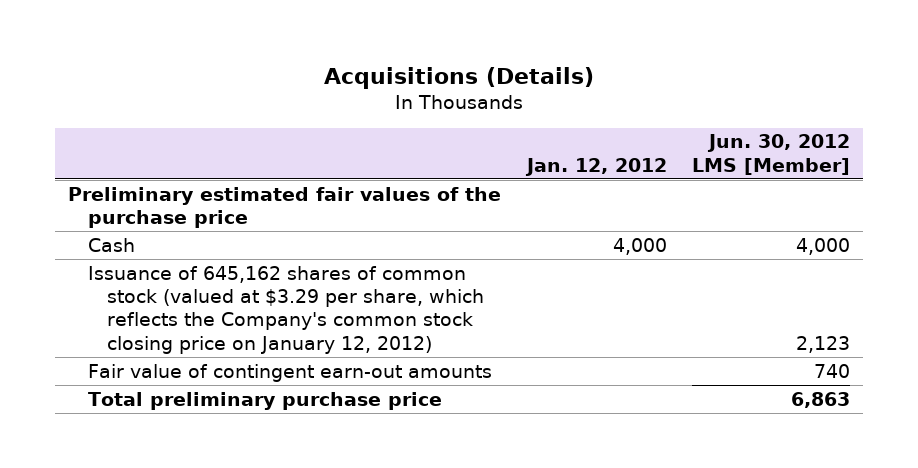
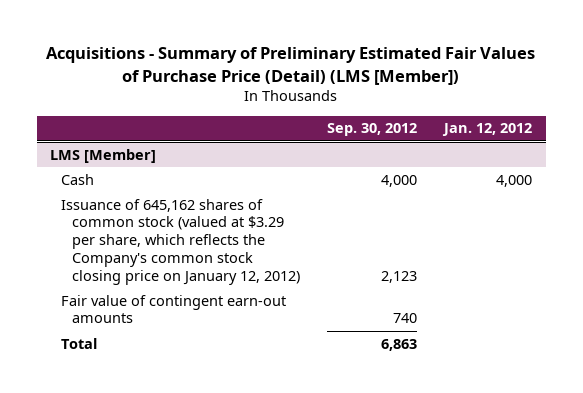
[324,67,595,90] Acquisitions (Details) -> [46,47,536,85] Acquisitions - Summary of Preliminary Estimated Fair Values of Purchase Price (Detail) (LMS [Member])
[692,134,851,175] Jun. 30, 2012 LMS [Member] -> none
none -> [327,123,418,137] Sep. 30, 2012
[68,186,502,229] Preliminary estimated fair values of the purchase price -> none
none -> [50,148,157,163] LMS [Member]
[87,391,442,410] Total preliminary purchase price -> [61,337,98,349] Total

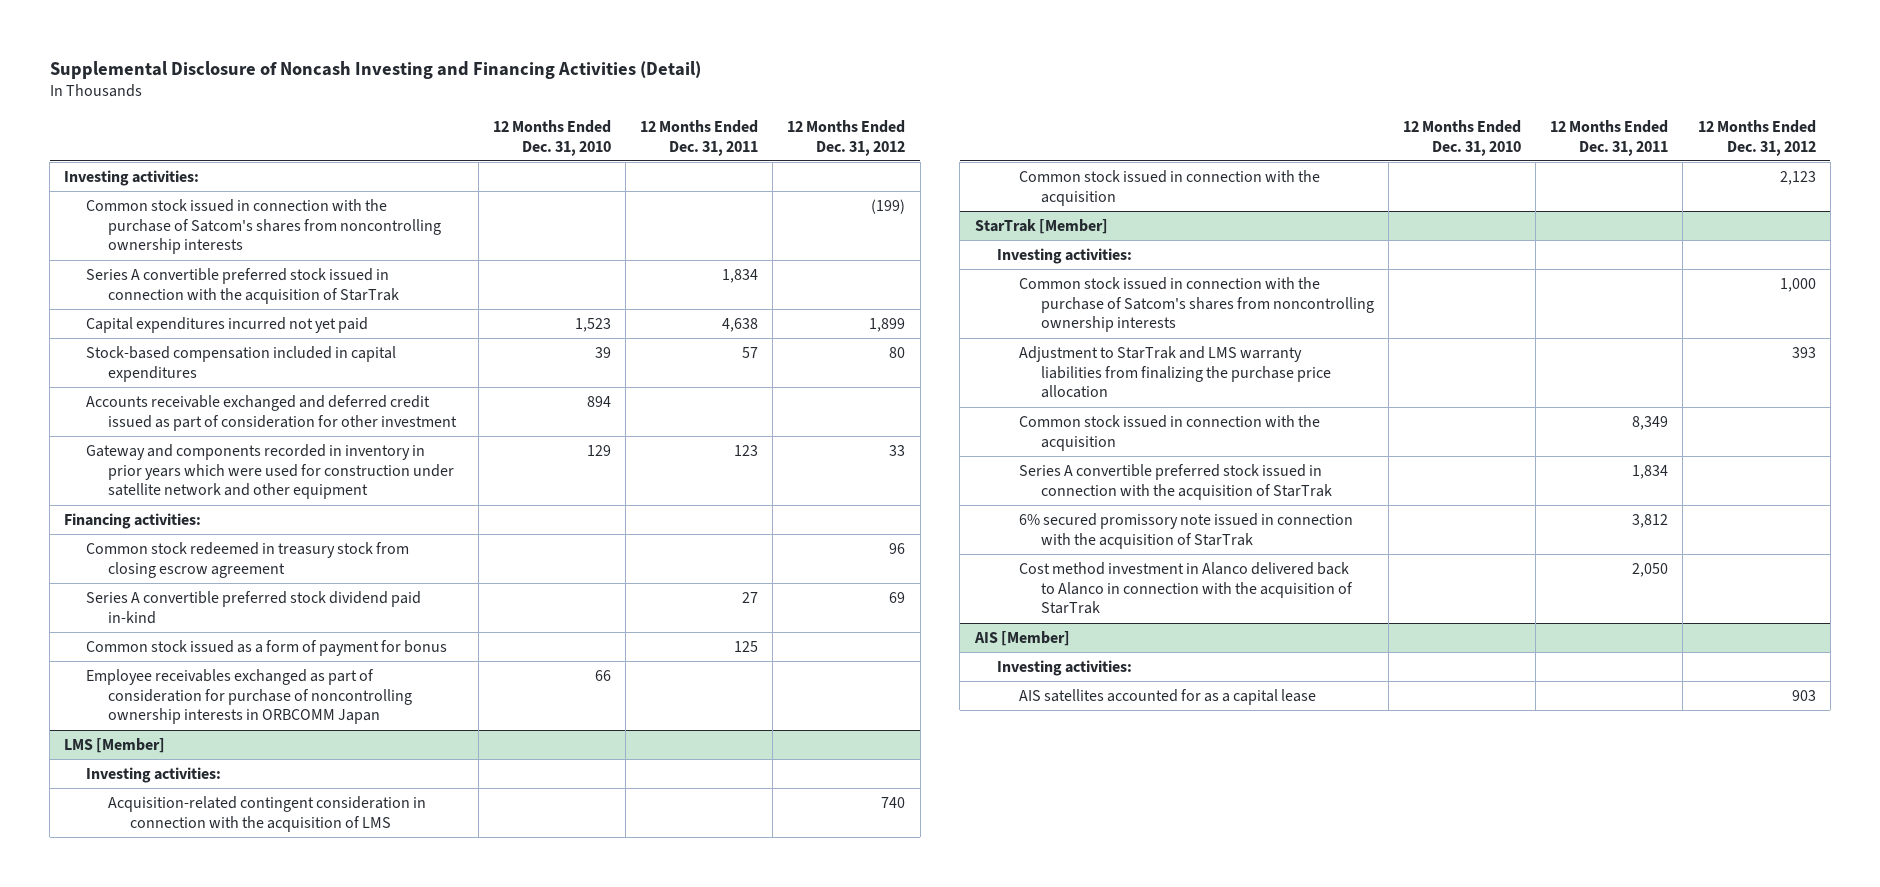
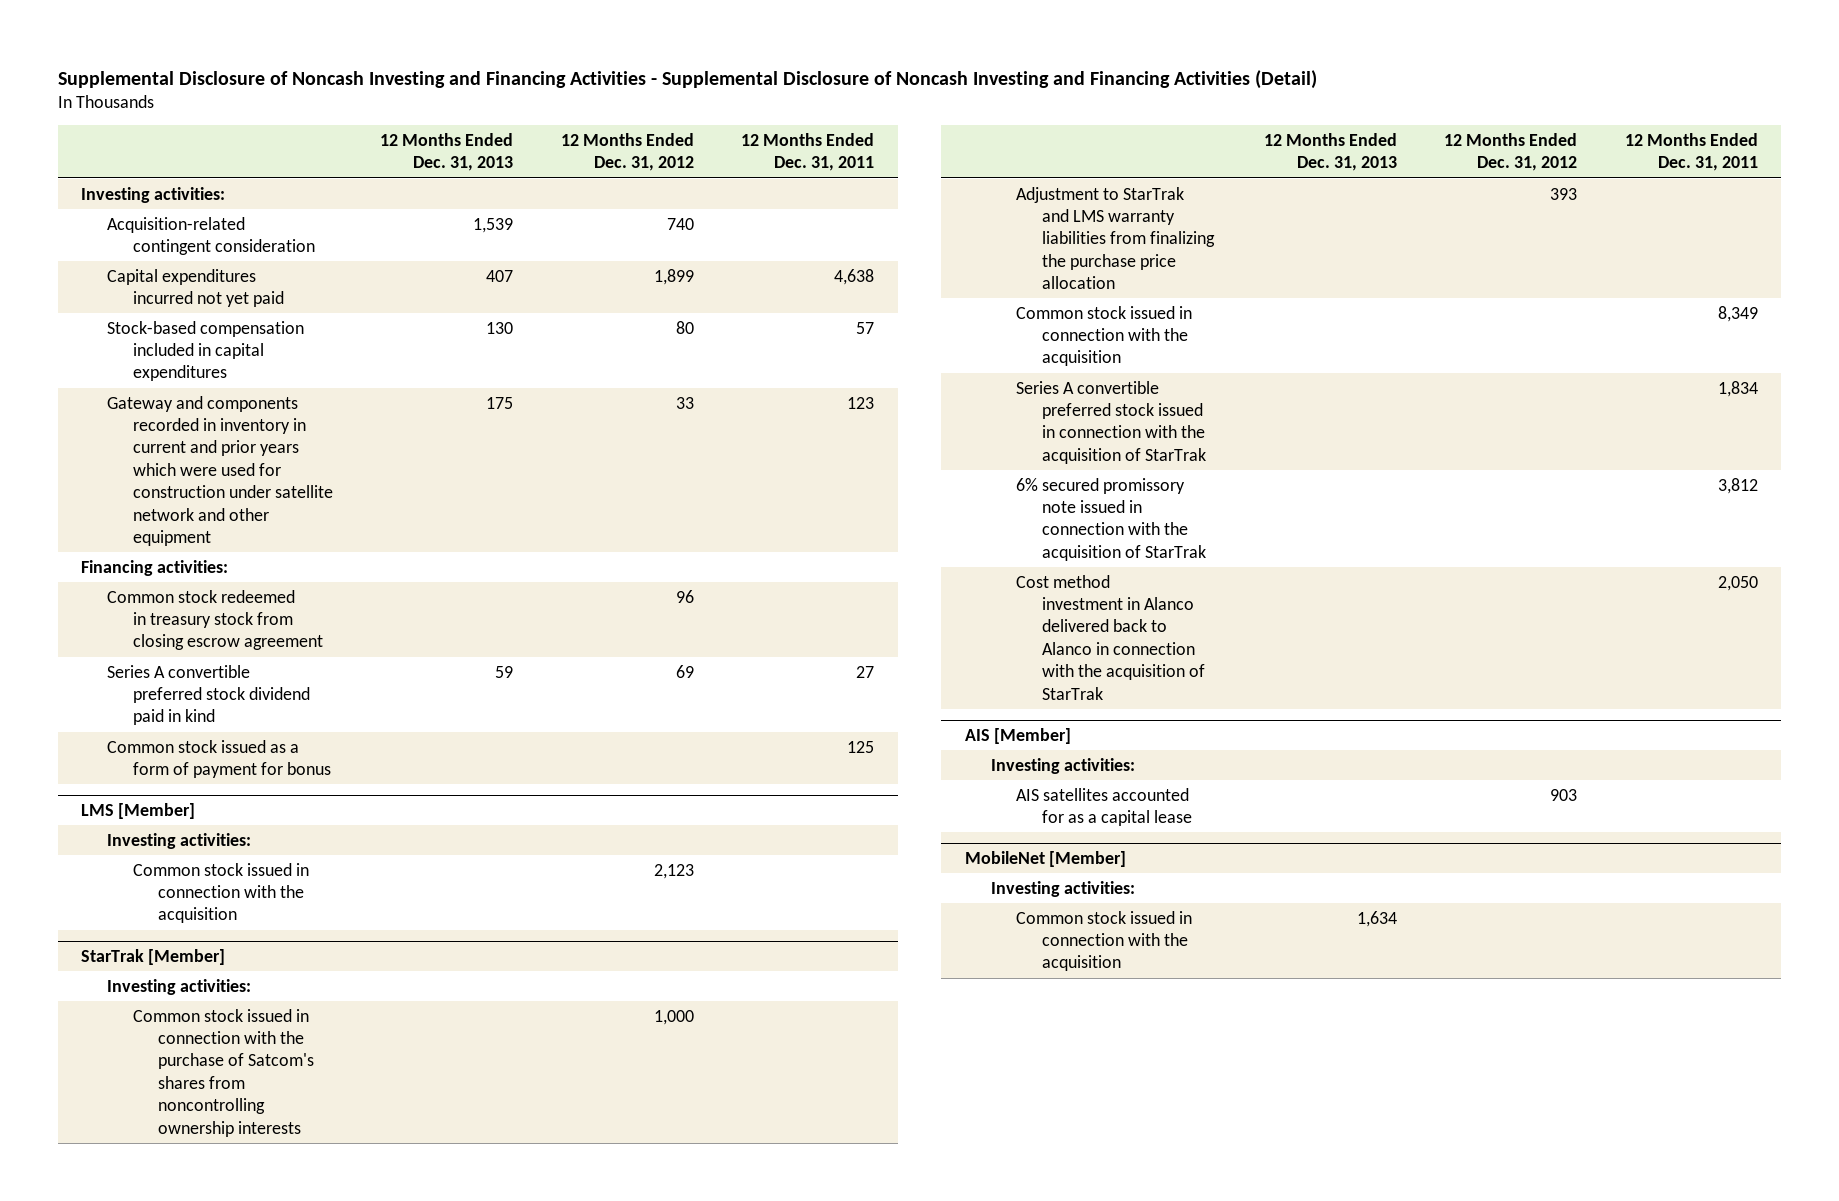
[49,60,701,79] Supplemental Disclosure of Noncash Investing and Financing Activities (Detail) -> [57,69,1317,89] Supplemental Disclosure of Noncash Investing and Financing Activities - Supplemental Disclosure of Noncash Investing and Financing Activities (Detail)
[492,119,611,156] 12 Months Ended Dec. 31, 2010 -> none
none -> [380,132,514,172] 12 Months Ended Dec. 31, 2013
[86,198,442,255] Common stock issued in connection with the purchase of Satcom's shares from noncontrolling ownership interests -> none
[86,267,400,304] Series A convertible preferred stock issued in connection with the acquisition of StarTrak -> none
none -> [107,216,315,255] Acquisition-related contingent consideration
[86,394,458,431] Accounts receivable exchanged and deferred credit issued as part of consideration for other investment -> none
[86,443,455,500] Gateway and components recorded in inventory in prior years which were used for construction under satellite network and other equipment -> [107,395,333,546] Gateway and components recorded in inventory in current and prior years which were used for construction under satellite network and other equipment
[86,590,422,624] Series A convertible preferred stock dividend paid in-kind -> [107,664,310,726] Series A convertible preferred stock dividend paid in kind
[86,668,413,725] Employee receivables exchanged as part of consideration for purchase of noncontrolling ownership interests in ORBCOMM Japan -> none
[108,795,427,832] Acquisition-related contingent consideration in connection with the acquisition of LMS -> none
none -> [965,850,1127,867] MobileNet [Member]
none -> [990,880,1135,897] Investing activities:
none -> [1016,910,1193,972] Common stock issued in connection with the acquisition

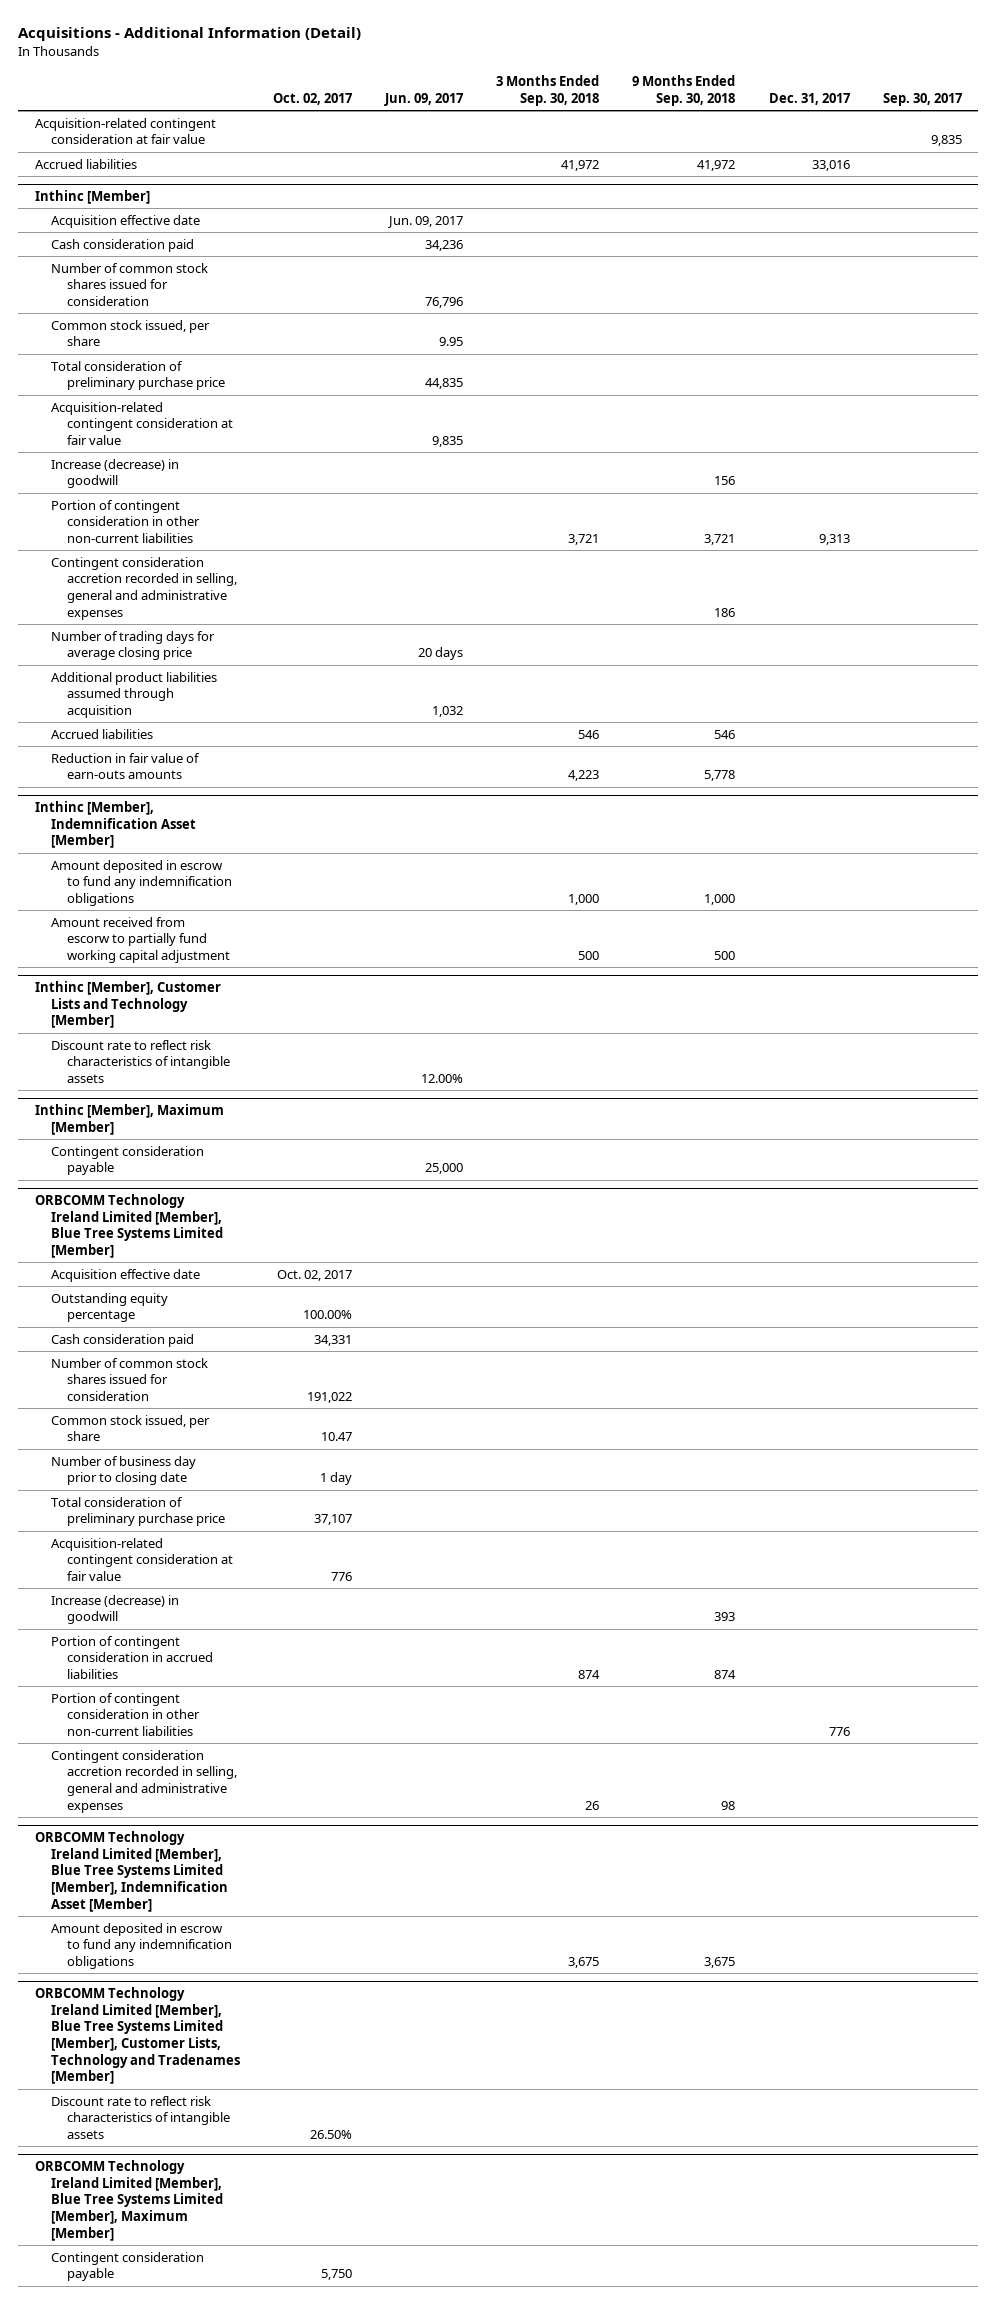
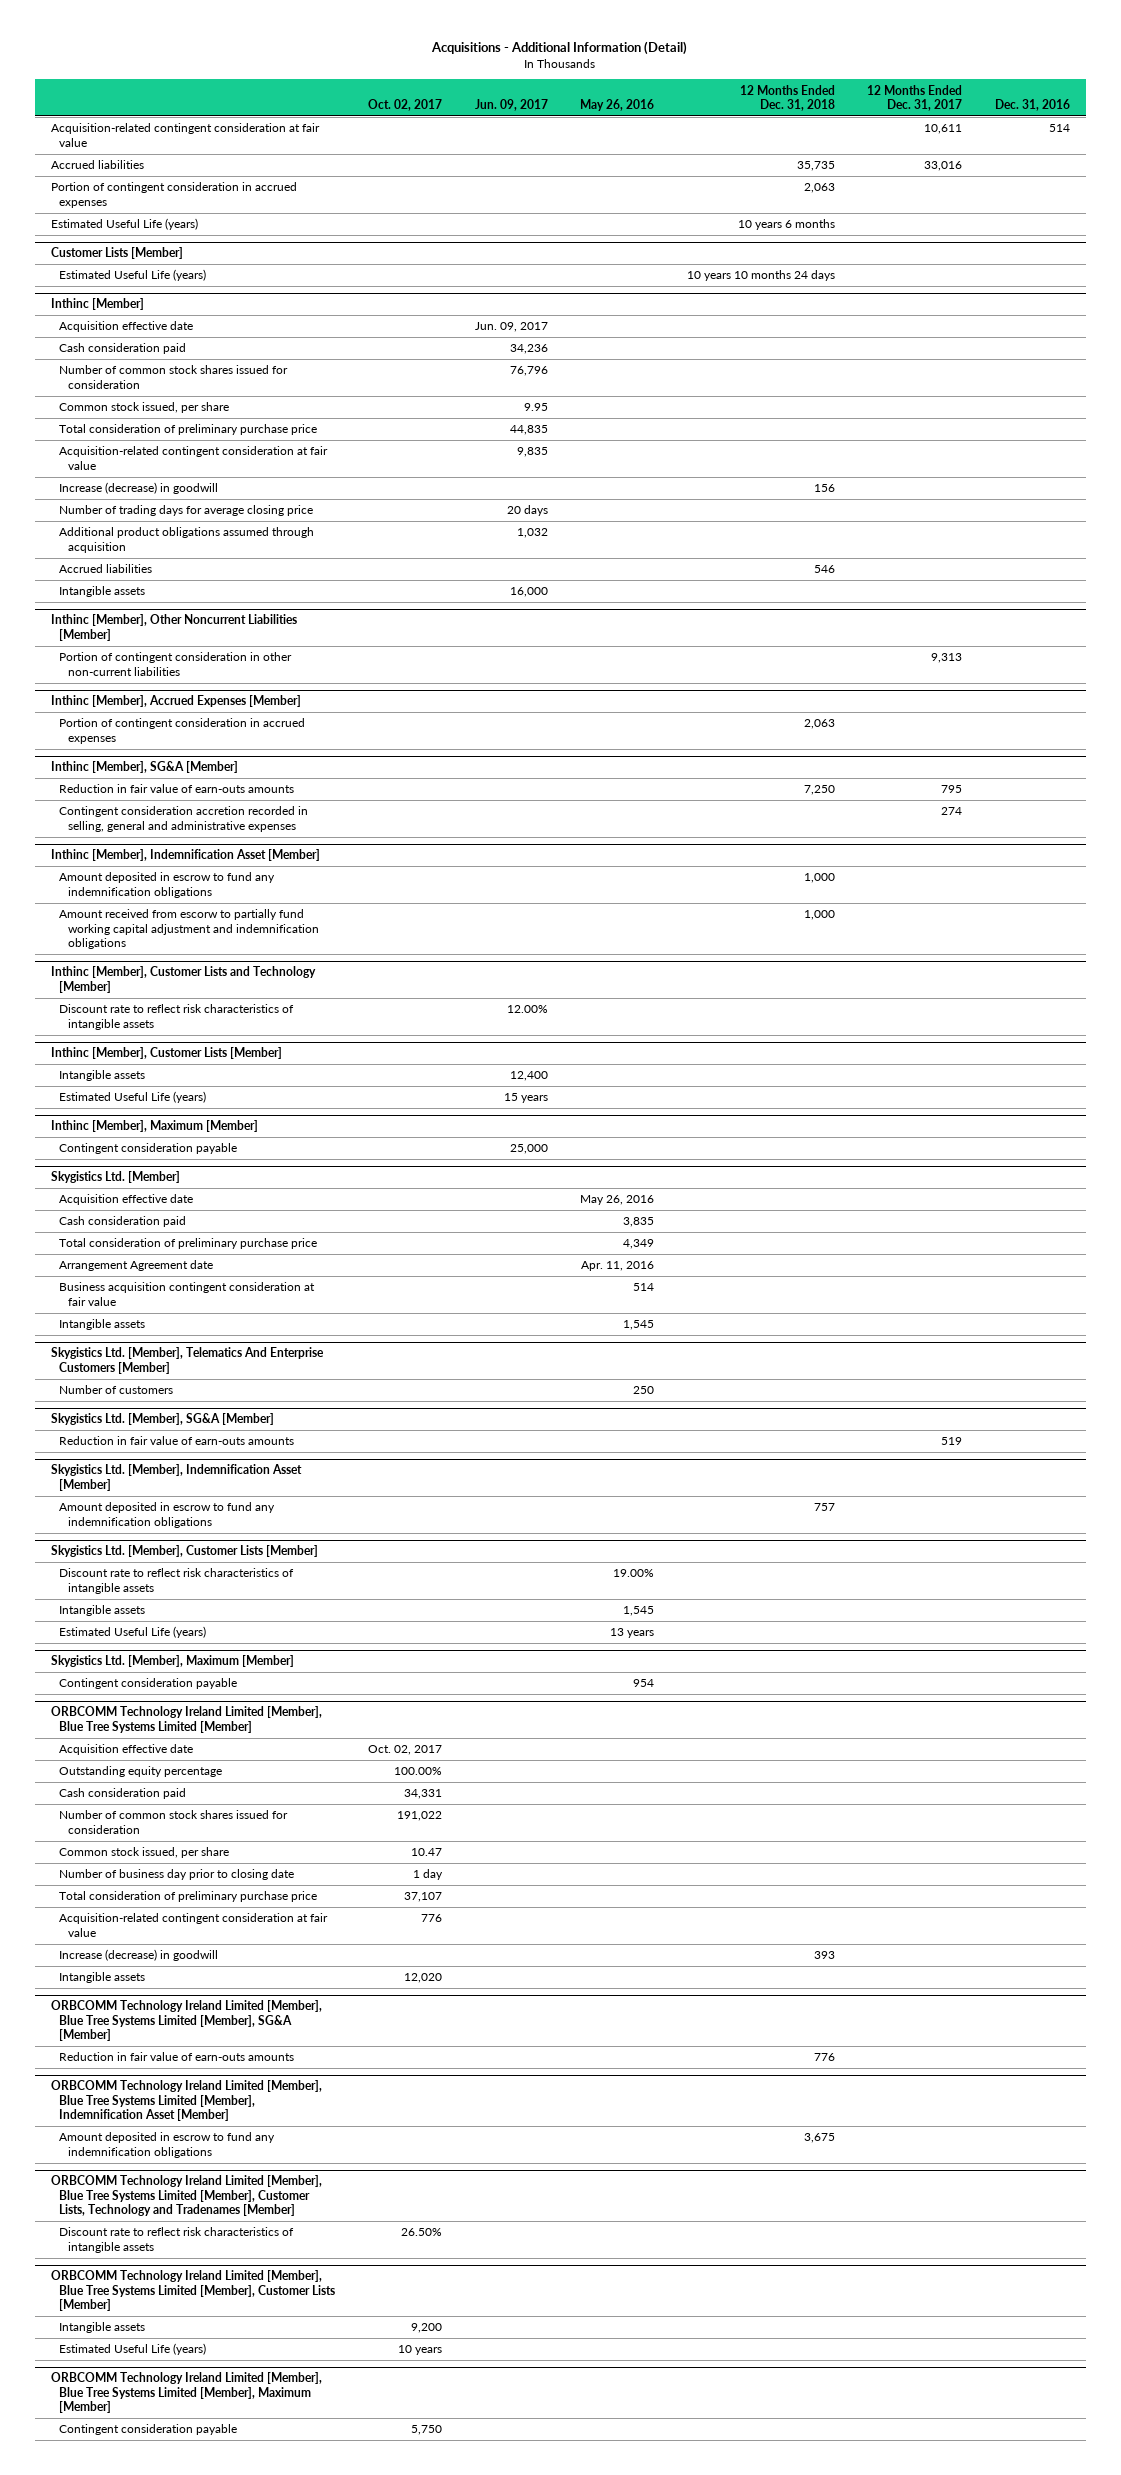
[496,75,600,106] 3 Months Ended Sep. 30, 2018 -> none
[632,75,736,106] 9 Months Ended Sep. 30, 2018 -> none
[768,92,850,105] Dec. 31, 2017 -> none
[882,92,962,106] Sep. 30, 2017 -> none
none -> [580,98,655,111] May 26, 2016
none -> [739,84,835,111] 12 Months Ended Dec. 31, 2018
none -> [867,84,963,111] 12 Months Ended Dec. 31, 2017
none -> [994,98,1070,111] Dec. 31, 2016
none -> [50,182,297,208] Portion of contingent consideration in accrued expenses
none -> [50,218,198,231] Estimated Useful Life (years)
none -> [50,247,183,260] Customer Lists [Member]
none -> [59,269,207,282] Estimated Useful Life (years)
[50,499,200,544] Portion of contingent consideration in other non-current liabilities -> none
[50,556,237,620] Contingent consideration accretion recorded in selling, general and administrative expenses -> none
[50,671,217,719] Additional product liabilities assumed through acquisition -> [59,527,315,553] Additional product obligations assumed through acquisition
[50,752,200,780] Reduction in fair value of earn-outs amounts -> none
none -> [59,586,146,598] Intangible assets
none -> [50,614,297,641] Inthinc [Member], Other Noncurrent Liabilities [Member]
none -> [59,652,293,676] Portion of contingent consideration in other non-current liabilities
none -> [50,695,301,708] Inthinc [Member], Accrued Expenses [Member]
none -> [59,718,306,744] Portion of contingent consideration in accrued expenses
none -> [50,761,238,774] Inthinc [Member], SG&A [Member]
none -> [59,784,295,794] Reduction in fair value of earn-outs amounts
none -> [59,806,309,832] Contingent consideration accretion recorded in selling, general and administrative expenses
[50,916,230,964] Amount received from escorw to partially fund working capital adjustment -> [59,909,319,950] Amount received from escorw to partially fund working capital adjustment and indemnification obligations
none -> [50,1047,282,1060] Inthinc [Member], Customer Lists [Member]
none -> [59,1070,146,1082] Intangible assets
none -> [59,1091,207,1104] Estimated Useful Life (years)
none -> [50,1171,180,1184] Skygistics Ltd. [Member]
none -> [59,1194,194,1206] Acquisition effective date
none -> [59,1216,187,1228] Cash consideration paid
none -> [59,1238,318,1250] Total consideration of preliminary purchase price
none -> [59,1260,214,1272] Arrangement Agreement date
none -> [59,1282,316,1306] Business acquisition contingent consideration at fair value
none -> [59,1319,146,1331] Intangible assets
none -> [50,1347,324,1374] Skygistics Ltd. [Member], Telematics And Enterprise Customers [Member]
none -> [59,1385,174,1395] Number of customers
none -> [50,1413,274,1426] Skygistics Ltd. [Member], SG&A [Member]
none -> [59,1436,295,1446] Reduction in fair value of earn-outs amounts
none -> [50,1464,302,1491] Skygistics Ltd. [Member], Indemnification Asset [Member]
none -> [59,1502,276,1528] Amount deposited in escrow to fund any indemnification obligations
none -> [50,1545,318,1558] Skygistics Ltd. [Member], Customer Lists [Member]
none -> [59,1568,295,1594] Discount rate to reflect risk characteristics of intangible assets
none -> [59,1605,146,1617] Intangible assets
none -> [59,1626,207,1639] Estimated Useful Life (years)
none -> [50,1655,294,1668] Skygistics Ltd. [Member], Maximum [Member]
none -> [59,1678,238,1690] Contingent consideration payable
[50,1635,213,1680] Portion of contingent consideration in accrued liabilities -> none
[50,1692,200,1737] Portion of contingent consideration in other non-current liabilities -> none
[50,1749,237,1813] Contingent consideration accretion recorded in selling, general and administrative expenses -> none
none -> [59,1972,146,1984] Intangible assets
none -> [50,2000,322,2042] ORBCOMM Technology Ireland Limited [Member], Blue Tree Systems Limited [Member], SG&A [Member]
none -> [59,2052,295,2062] Reduction in fair value of earn-outs amounts
none -> [50,2270,336,2312] ORBCOMM Technology Ireland Limited [Member], Blue Tree Systems Limited [Member], Customer Lists [Member]
none -> [59,2322,146,2334] Intangible assets
none -> [59,2343,207,2356] Estimated Useful Life (years)

